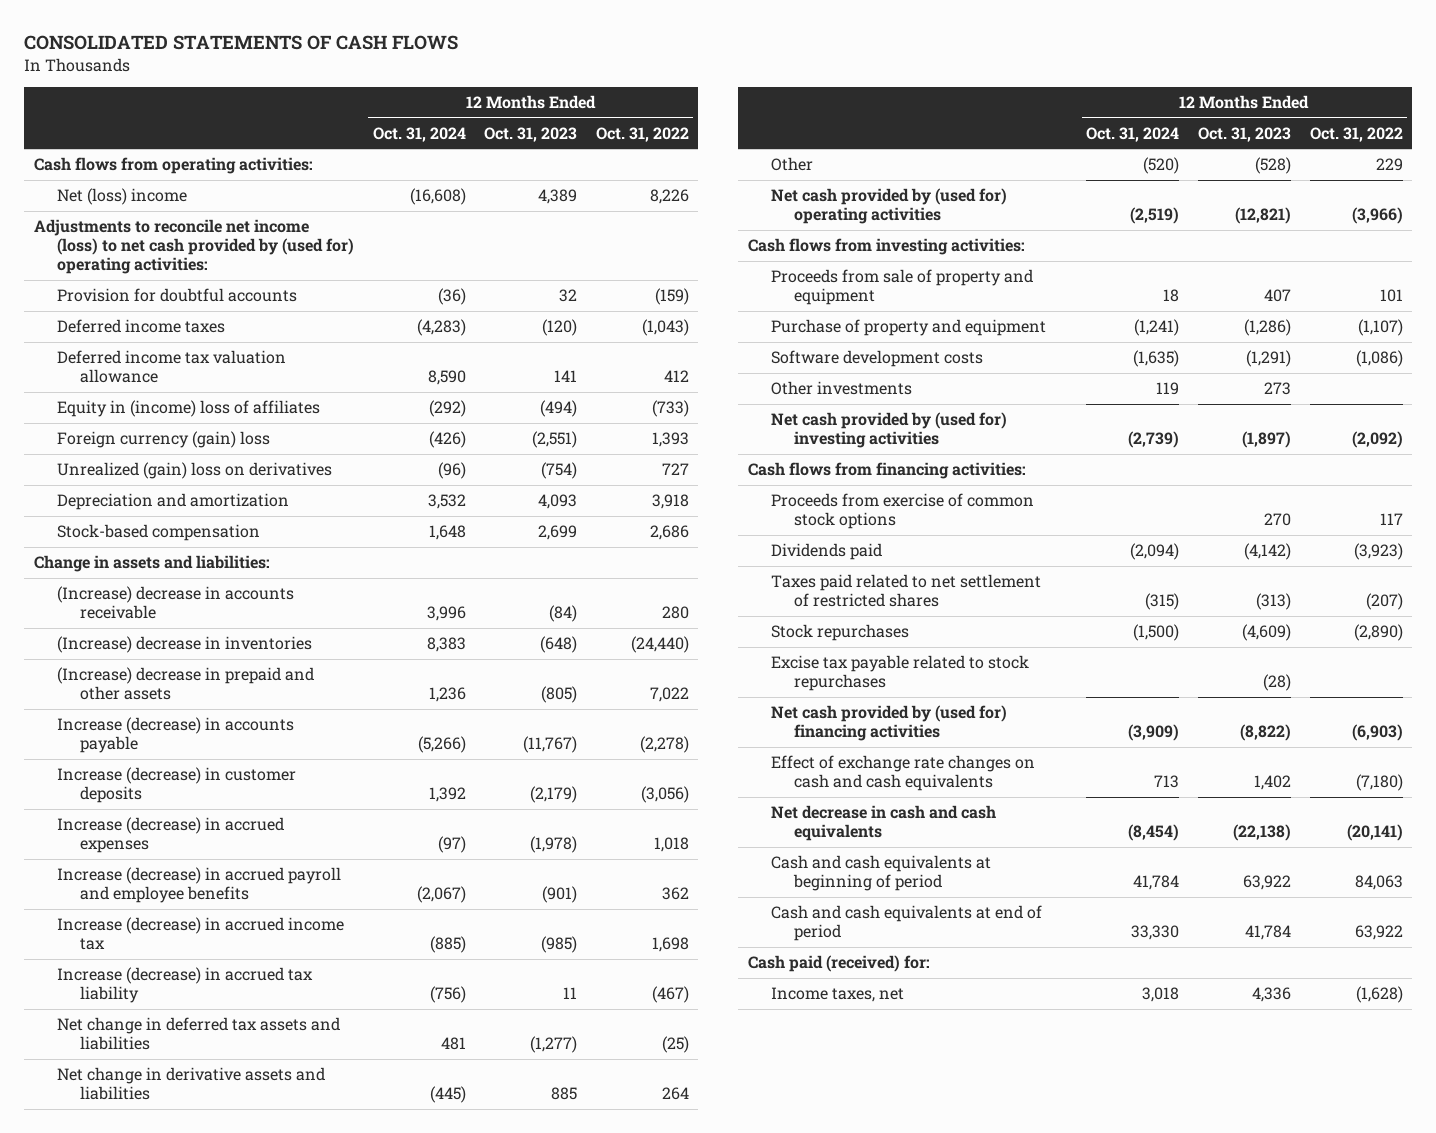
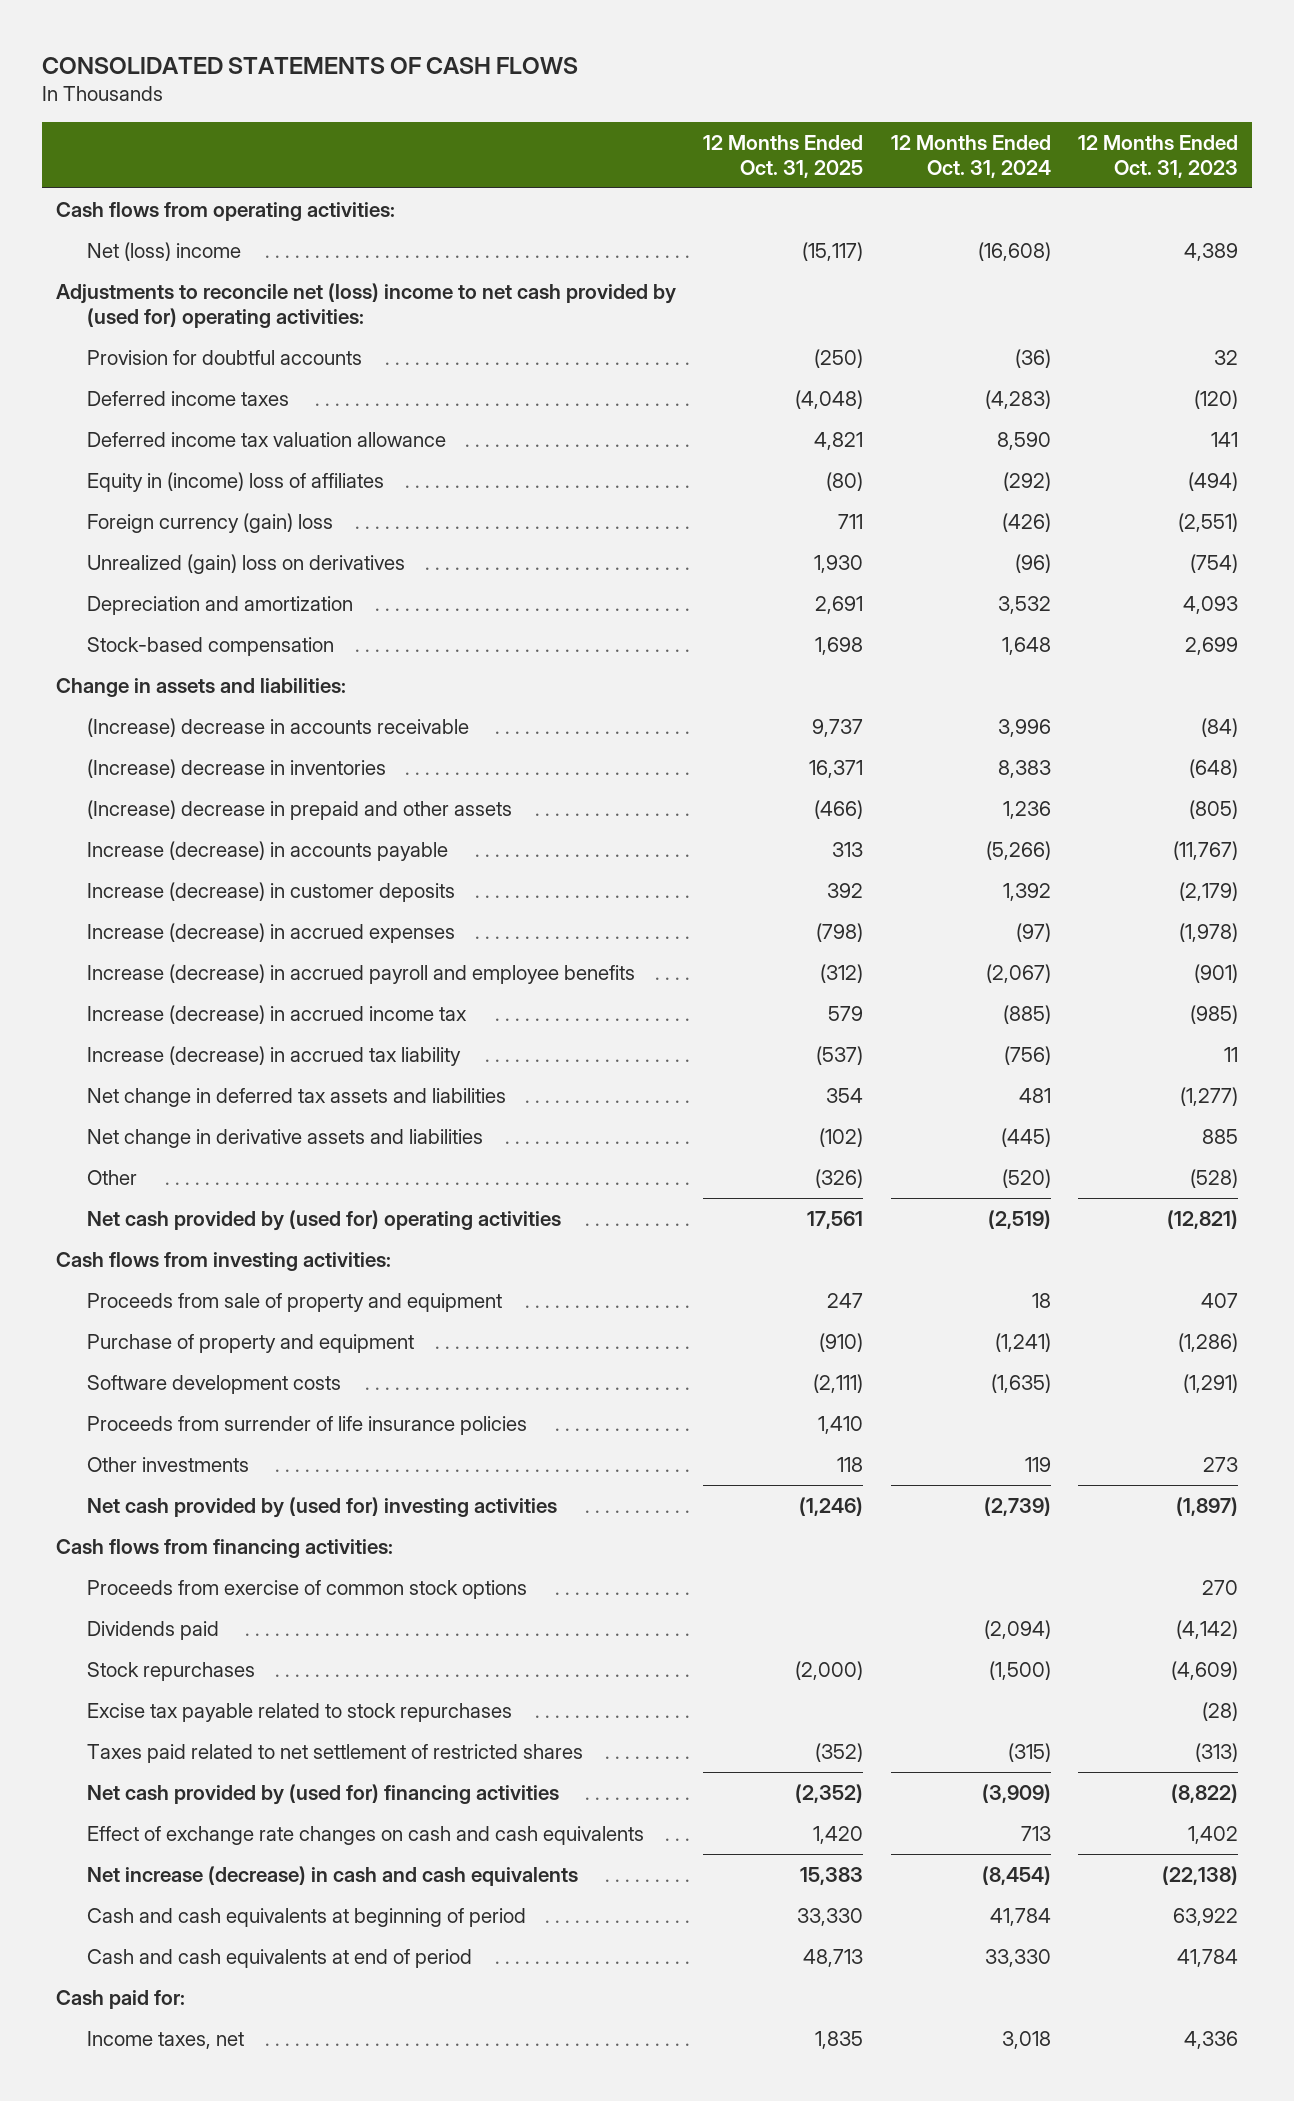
[595,126,689,142] Oct. 31, 2022 -> none
none -> [703,134,864,178] 12 Months Ended Oct. 31, 2025
[33,219,354,275] Adjustments to reconcile net income (loss) to net cash provided by (used for) operating activities: -> [55,283,676,329] Adjustments to reconcile net (loss) income to net cash provided by (used for) operating activities:
none -> [86,1416,527,1436] Proceeds from surrender of life insurance policies
[770,574,1041,608] Taxes paid related to net settlement of restricted shares -> [86,1744,583,1764] Taxes paid related to net settlement of restricted shares
[770,805,996,842] Net decrease in cash and cash equivalents -> [86,1866,578,1887] Net increase (decrease) in cash and cash equivalents
[747,955,930,973] Cash paid (received) for: -> [55,1990,185,2010] Cash paid for:

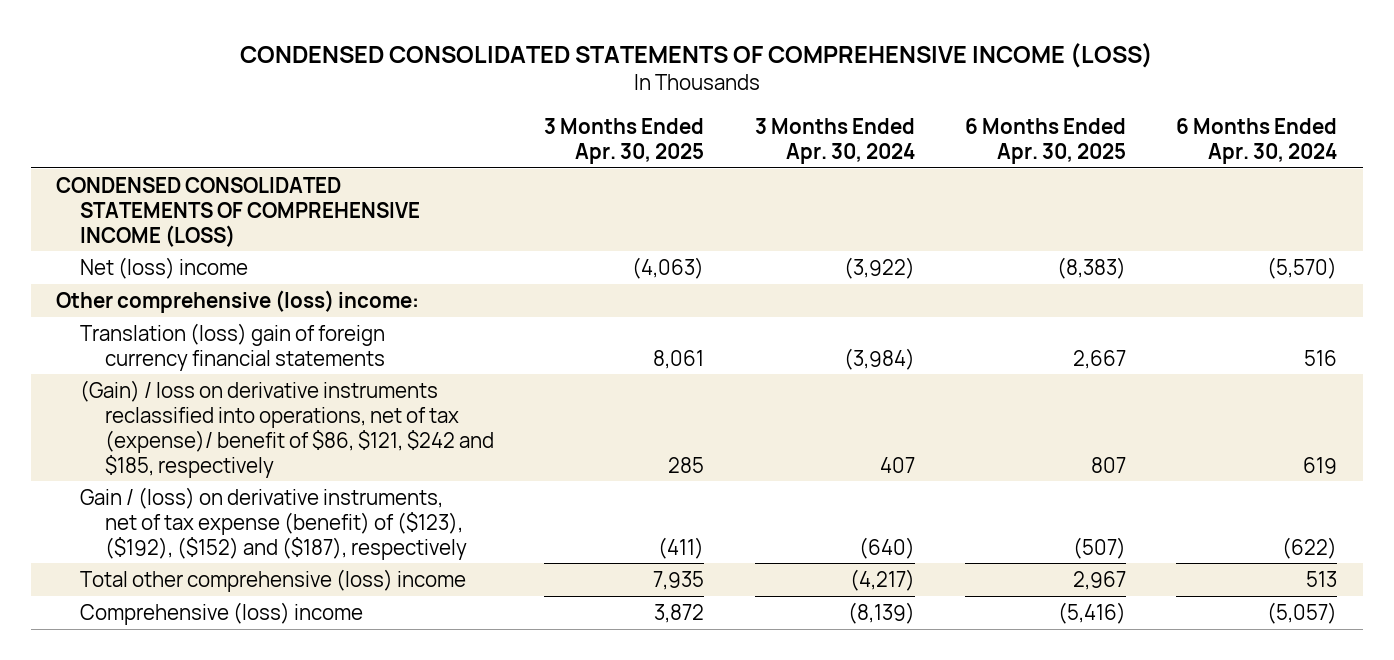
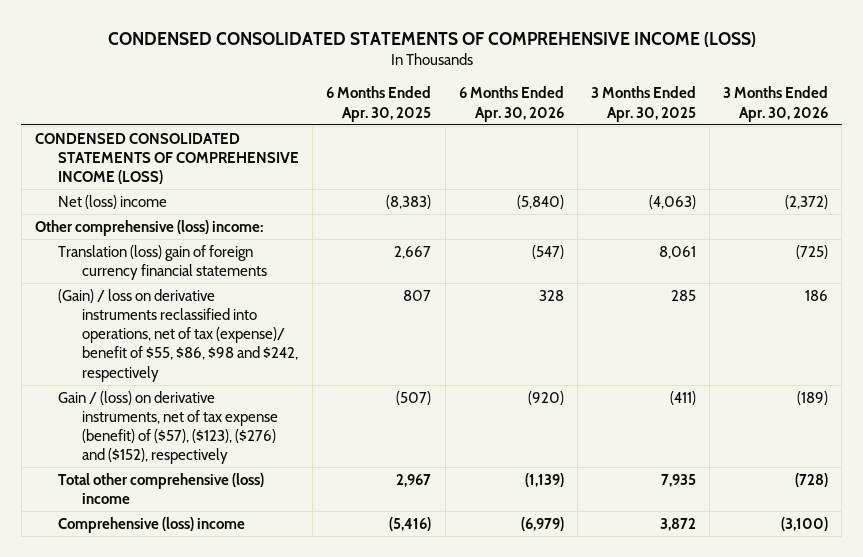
[754,118,915,165] 3 Months Ended Apr. 30, 2024 -> none
[1176,118,1338,165] 6 Months Ended Apr. 30, 2024 -> none
none -> [458,86,564,122] 6 Months Ended Apr. 30, 2026
none -> [723,86,829,122] 3 Months Ended Apr. 30, 2026
[80,379,494,478] (Gain) / loss on derivative instruments reclassified into operations, net of tax (expense)/ benefit of $86, $121, $242 and $185, respectively -> [58,288,298,382] (Gain) / loss on derivative instruments reclassified into operations, net of tax (expense)/ benefit of $55, $86, $98 and $242, respectively
[80,486,467,560] Gain / (loss) on derivative instruments, net of tax expense (benefit) of ($123), ($192), ($152) and ($187), respectively -> [58,390,278,465] Gain / (loss) on derivative instruments, net of tax expense (benefit) of ($57), ($123), ($276) and ($152), respectively

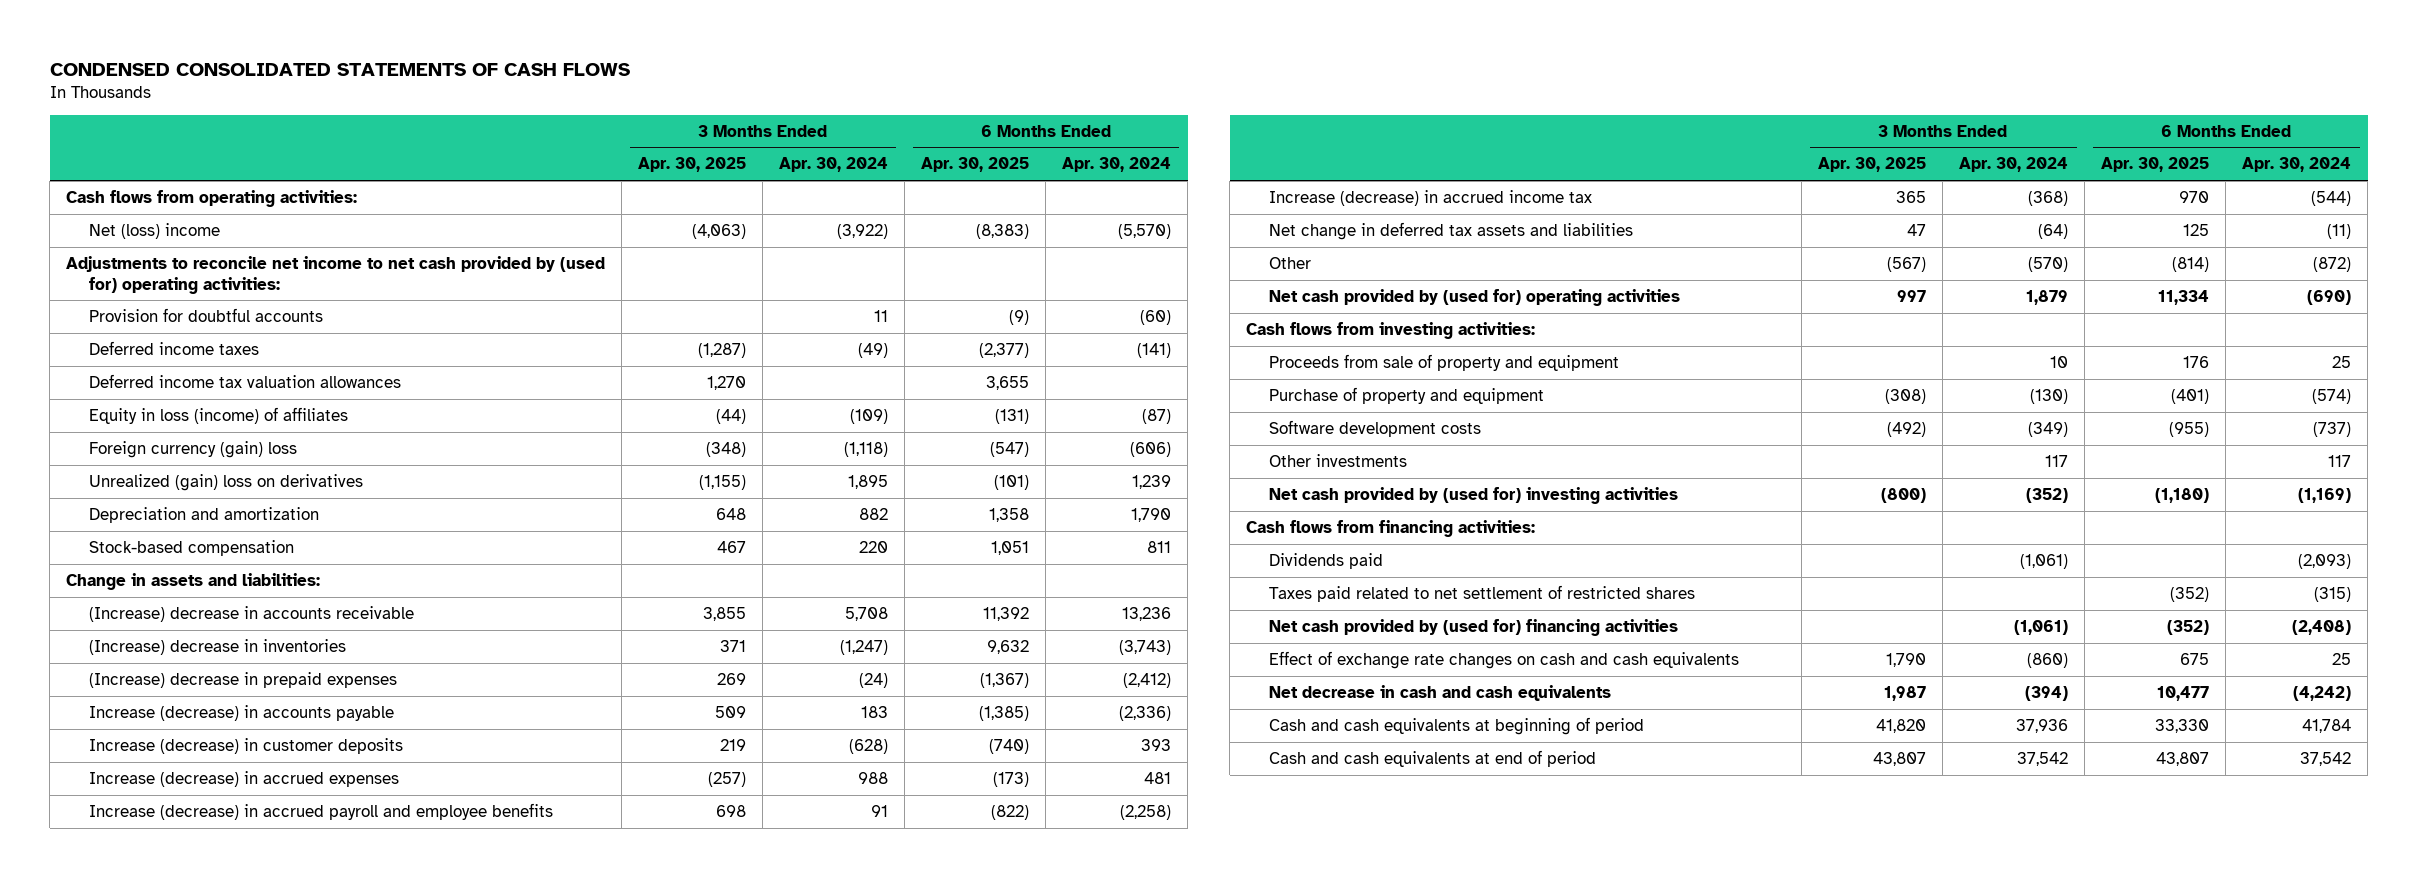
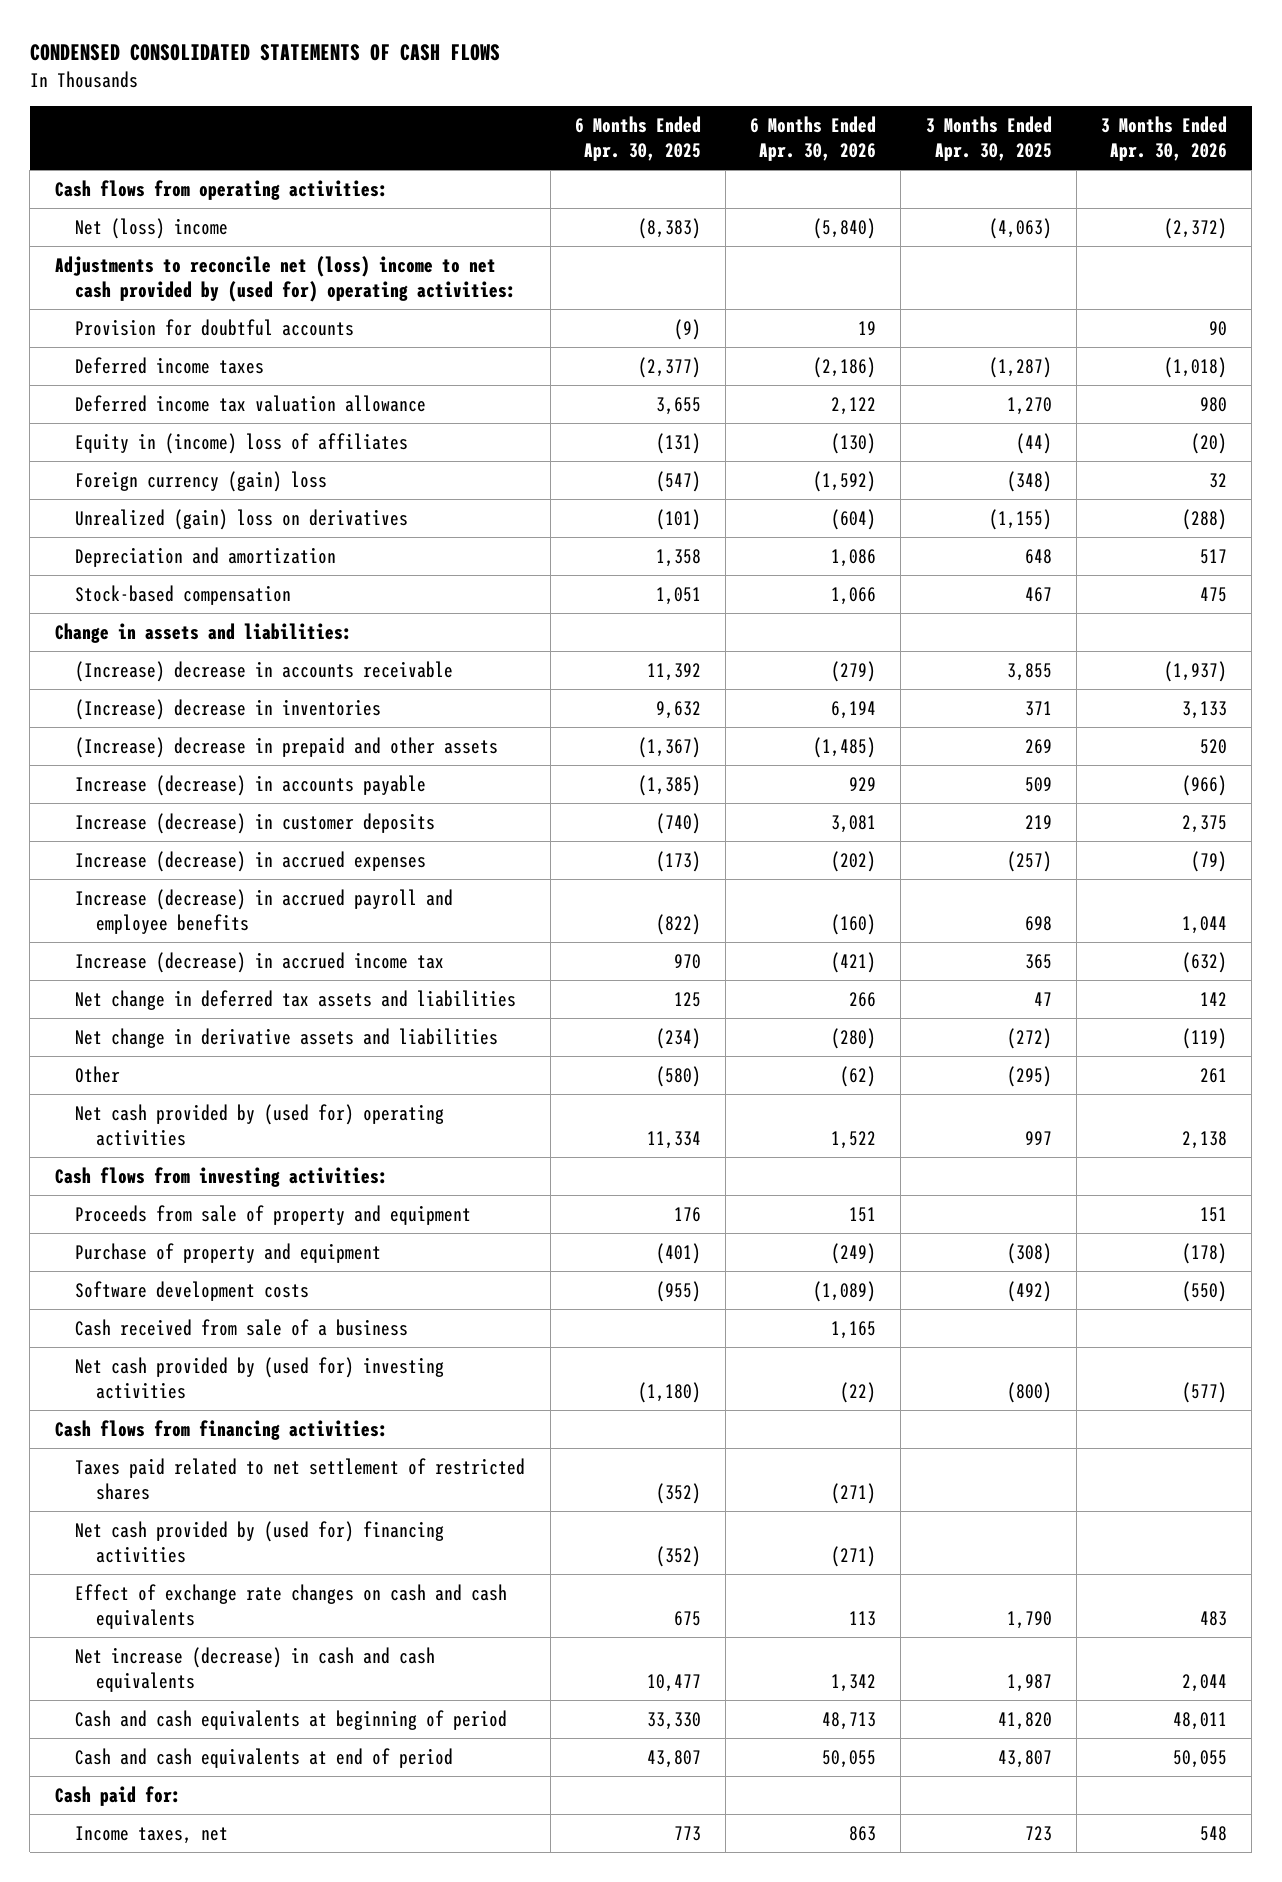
[779,157,889,173] Apr. 30, 2024 -> none
[1062,157,1172,173] Apr. 30, 2024 -> none
none -> [750,116,877,162] 6 Months Ended Apr. 30, 2026
none -> [1101,116,1228,162] 3 Months Ended Apr. 30, 2026
[66,255,606,294] Adjustments to reconcile net income to net cash provided by (used for) operating activities: -> [54,255,517,303] Adjustments to reconcile net (loss) income to net cash provided by (used for) operating activities:
[88,373,401,388] Deferred income tax valuation allowances -> [75,394,427,412] Deferred income tax valuation allowance
[88,406,348,424] Equity in loss (income) of affiliates -> [75,432,409,454] Equity in (income) loss of affiliates
[88,671,397,688] (Increase) decrease in prepaid expenses -> [75,736,499,758] (Increase) decrease in prepaid and other assets
none -> [75,1027,499,1048] Net change in derivative assets and liabilities
[1887,256,1927,272] (567) -> [1006,1065,1052,1087] (295)
[2172,256,2210,272] (814) -> [655,1065,701,1087] (580)
[1269,453,1408,467] Other investments -> none
none -> [75,1318,409,1336] Cash received from sale of a business
[1269,552,1384,569] Dividends paid -> none
[1269,684,1612,701] Net decrease in cash and cash equivalents -> [75,1646,436,1693] Net increase (decrease) in cash and cash equivalents
none -> [54,1785,181,1806] Cash paid for:
none -> [75,1825,229,1844] Income taxes, net

